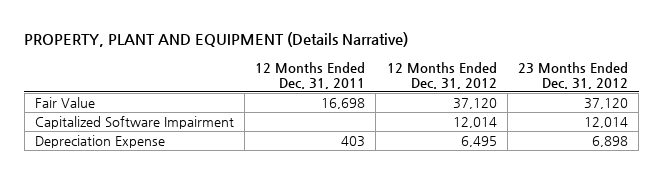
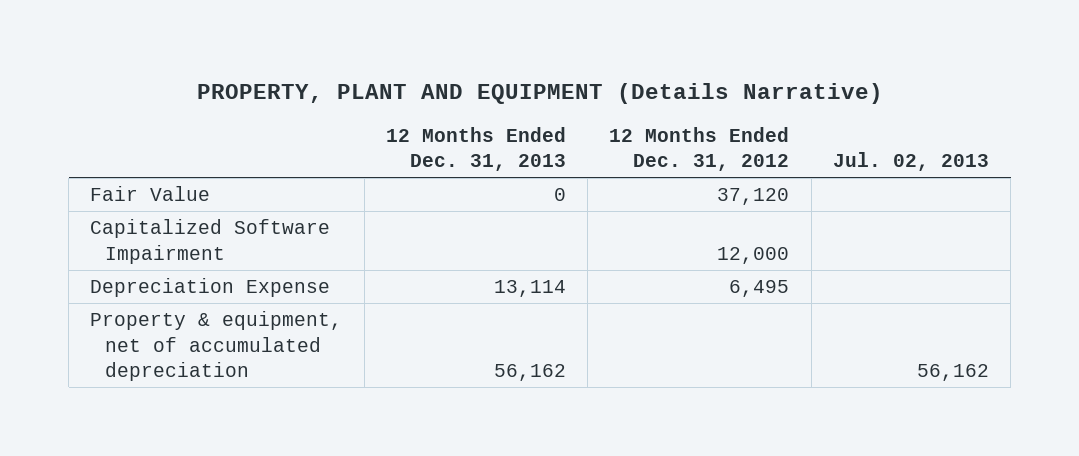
[255,61,366,90] 12 Months Ended Dec. 31, 2011 -> none
[518,61,629,90] 23 Months Ended Dec. 31, 2012 -> none
none -> [385,126,566,172] 12 Months Ended Dec. 31, 2013
none -> [832,152,989,172] Jul. 02, 2013
[452,117,497,129] 12,014 -> [717,246,790,264] 12,000
none -> [90,311,343,382] Property & equipment, net of accumulated depreciation

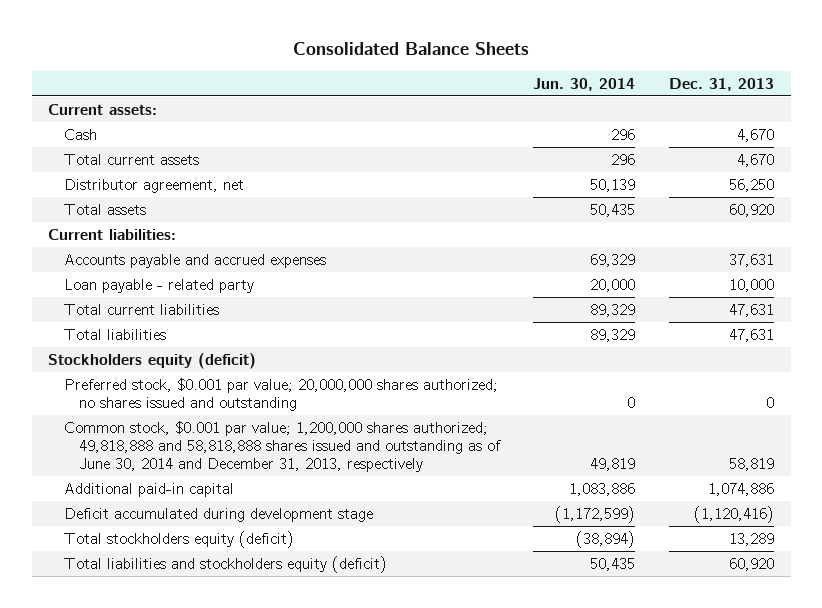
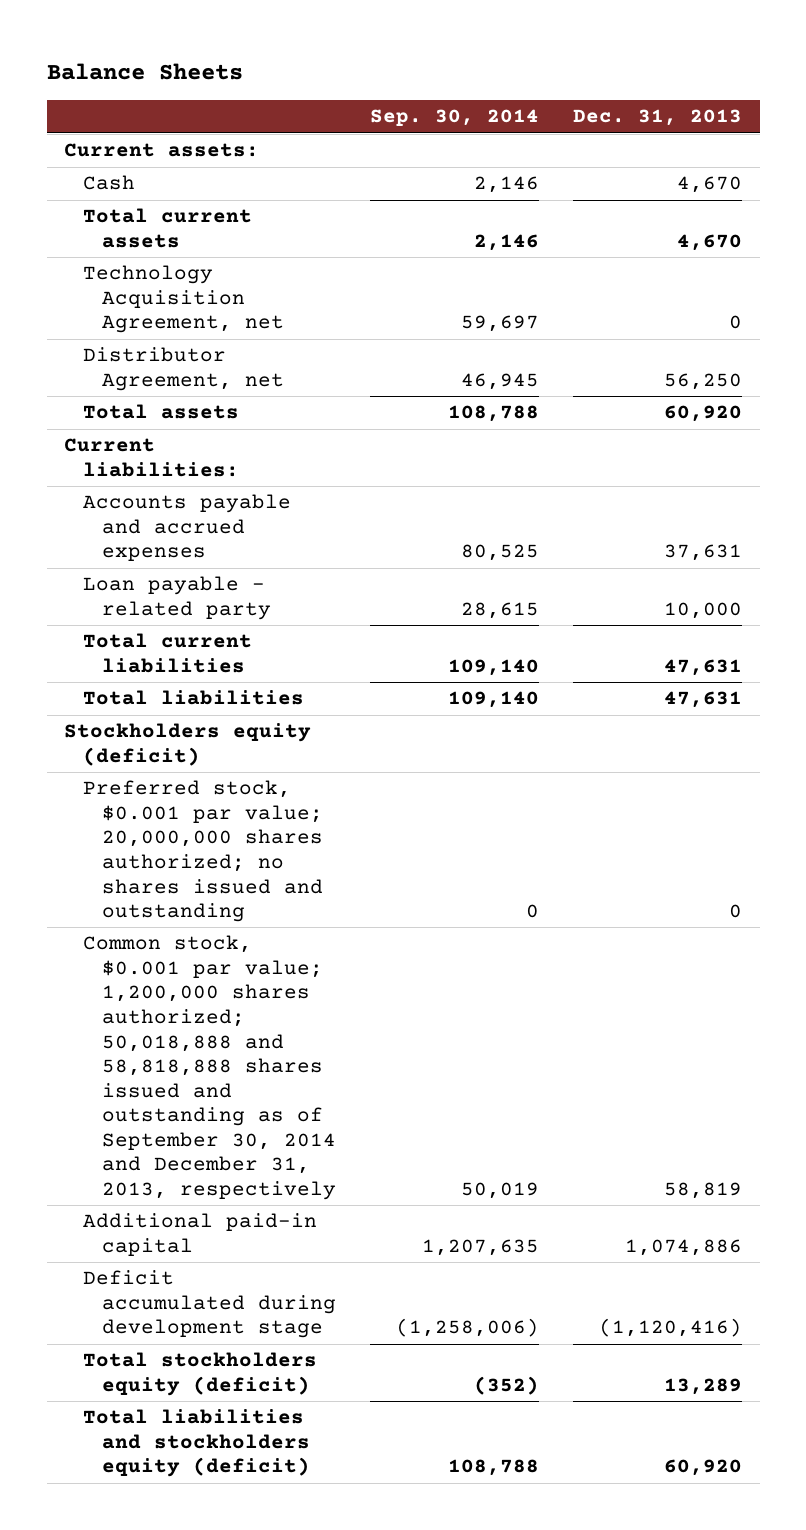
[293,42,530,56] Consolidated Balance Sheets -> [46,63,243,81] Balance Sheets
[533,77,636,91] Jun. 30, 2014 -> none
none -> [370,109,540,127] Sep. 30, 2014
none -> [83,265,285,334] Technology Acquisition Agreement, net
[63,178,244,193] Distributor agreement, net -> [83,347,285,391] Distributor Agreement, net
[63,420,502,472] Common stock, $0.001 par value; 1,200,000 shares authorized; 49,818,888 and 58,818,888 shares issued and outstanding as of June 30, 2014 and December 31, 2013, respectively -> [83,935,337,1200] Common stock, $0.001 par value; 1,200,000 shares authorized; 50,018,888 and 58,818,888 shares issued and outstanding as of September 30, 2014 and December 31, 2013, respectively

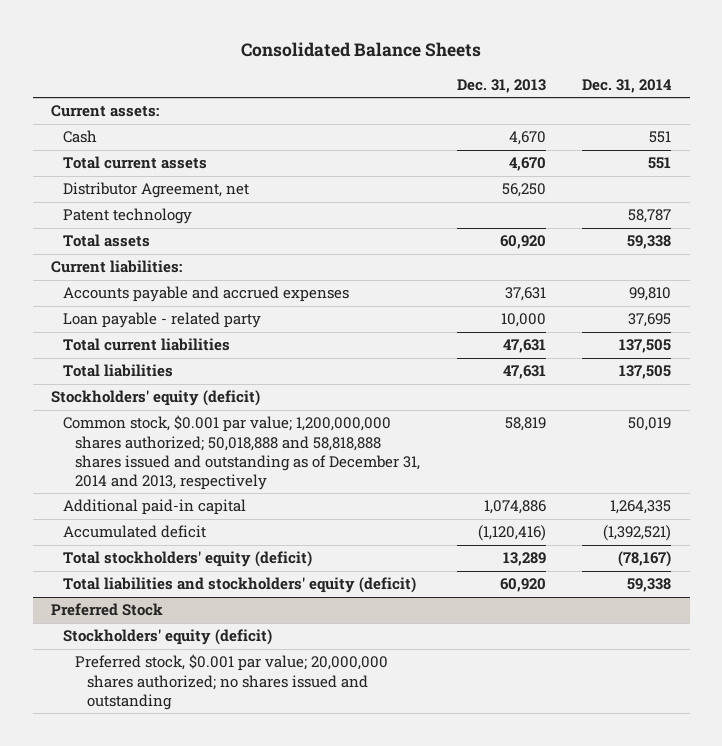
[46,63,243,81] Balance Sheets -> [241,42,482,58] Consolidated Balance Sheets
[370,109,540,127] Sep. 30, 2014 -> none
none -> [582,78,673,93] Dec. 31, 2014
[83,265,285,334] Technology Acquisition Agreement, net -> none
none -> [63,208,193,225] Patent technology
[83,780,324,923] Preferred stock, $0.001 par value; 20,000,000 shares authorized; no shares issued and outstanding -> none
[63,723,311,766] Stockholders equity (deficit) -> [50,390,260,407] Stockholders' equity (deficit)
[83,935,337,1200] Common stock, $0.001 par value; 1,200,000 shares authorized; 50,018,888 and 58,818,888 shares issued and outstanding as of September 30, 2014 and December 31, 2013, respectively -> [63,415,421,490] Common stock, $0.001 par value; 1,200,000,000 shares authorized; 50,018,888 and 58,818,888 shares issued and outstanding as of December 31, 2014 and 2013, respectively
[83,1270,337,1339] Deficit accumulated during development stage -> [63,525,207,539] Accumulated deficit
[83,1352,318,1396] Total stockholders equity (deficit) -> [63,551,313,568] Total stockholders' equity (deficit)
[83,1409,311,1478] Total liabilities and stockholders equity (deficit) -> [63,577,417,594] Total liabilities and stockholders' equity (deficit)
none -> [50,603,163,617] Preferred Stock
none -> [63,629,273,646] Stockholders' equity (deficit)
none -> [75,654,389,710] Preferred stock, $0.001 par value; 20,000,000 shares authorized; no shares issued and outstanding

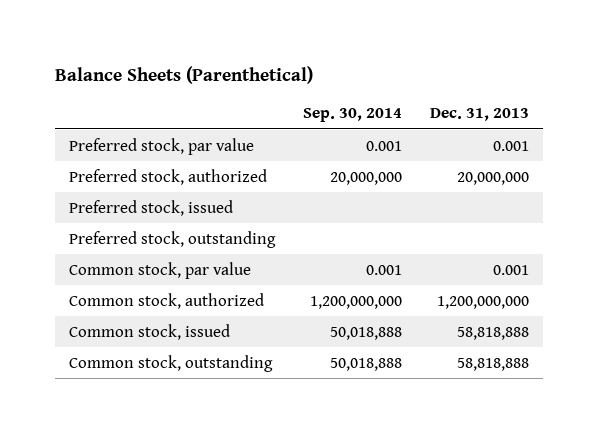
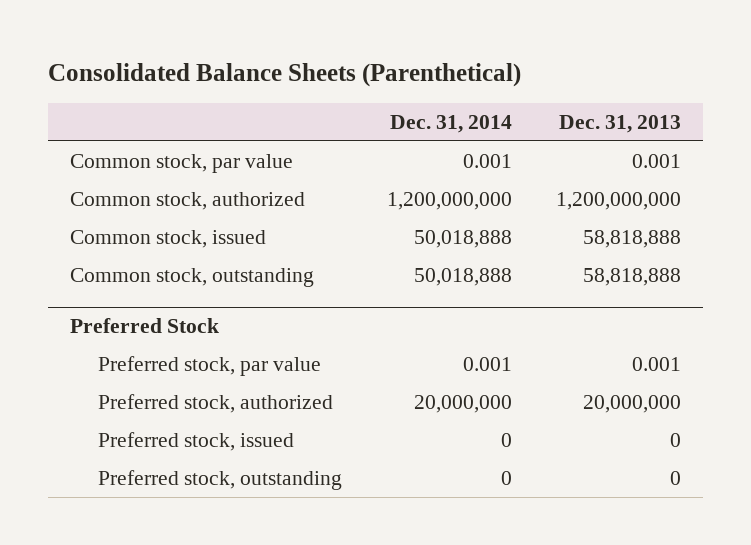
[55,66,314,85] Balance Sheets (Parenthetical) -> [47,63,521,88] Consolidated Balance Sheets (Parenthetical)
[303,108,403,123] Sep. 30, 2014 -> none
none -> [389,114,512,133] Dec. 31, 2014
[69,137,255,155] Preferred stock, par value -> none
[69,168,268,185] Preferred stock, authorized -> none
[69,199,234,216] Preferred stock, issued -> none
[69,230,277,248] Preferred stock, outstanding -> none
none -> [69,318,219,334] Preferred Stock
none -> [98,355,322,376] Preferred stock, par value
none -> [98,393,334,413] Preferred stock, authorized
none -> [98,431,295,451] Preferred stock, issued
none -> [98,469,343,490] Preferred stock, outstanding

